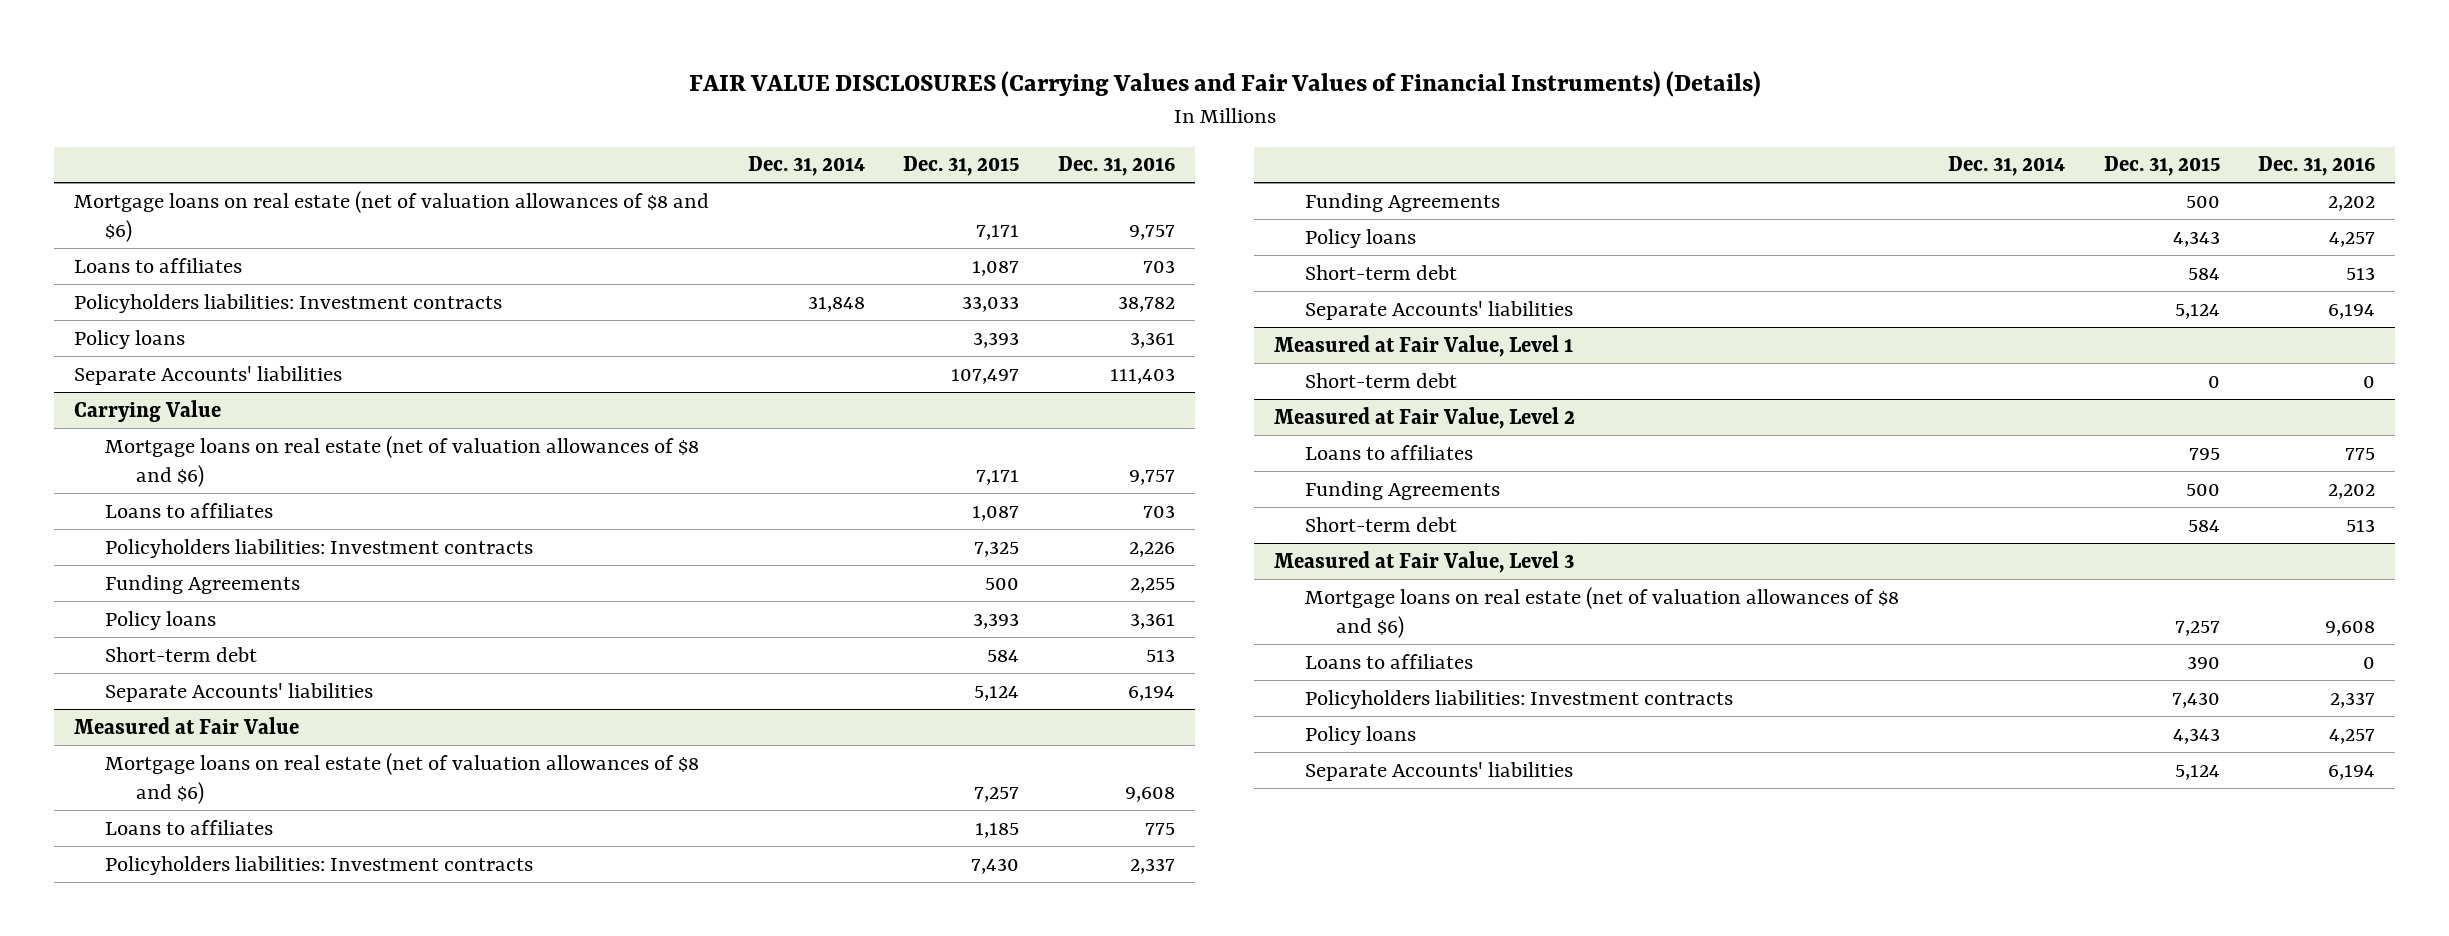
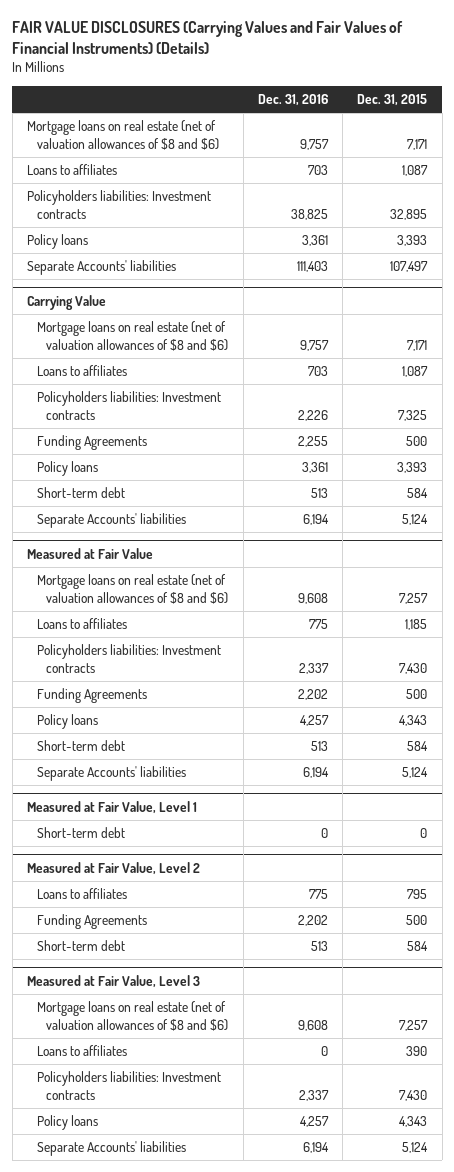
[747,156,865,177] Dec. 31, 2014 -> none
[962,295,1020,312] 33,033 -> [390,208,428,220] 32,895
[1118,295,1176,312] 38,782 -> [290,208,328,220] 38,825

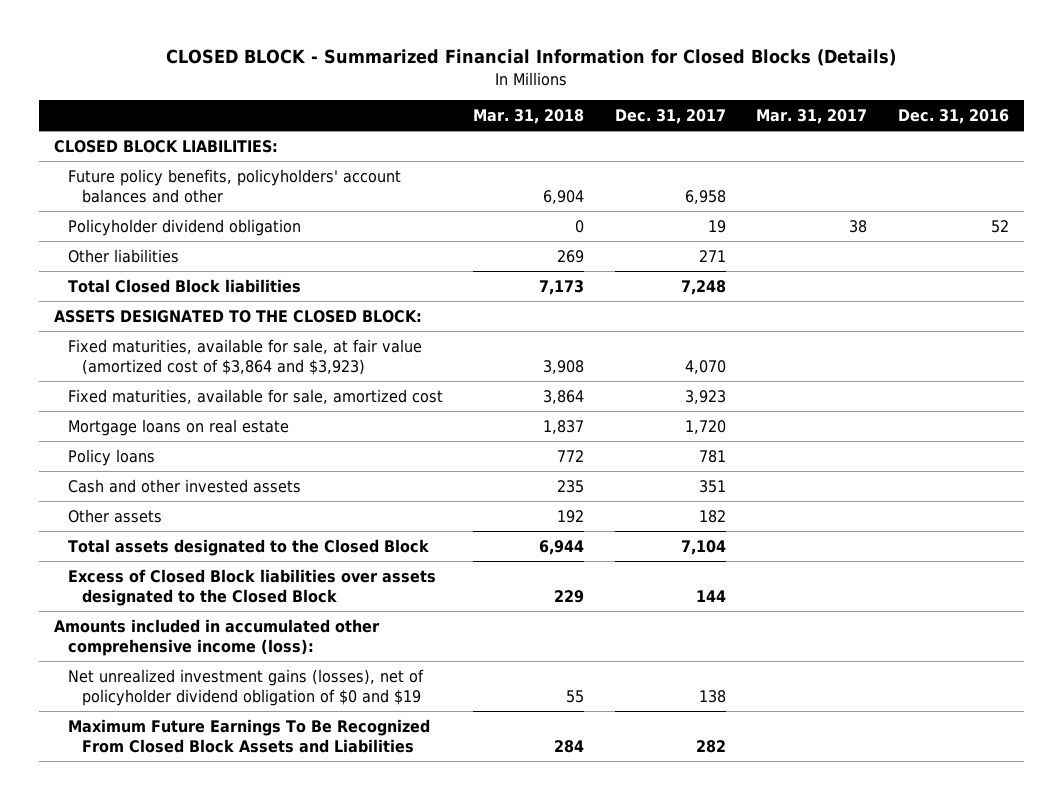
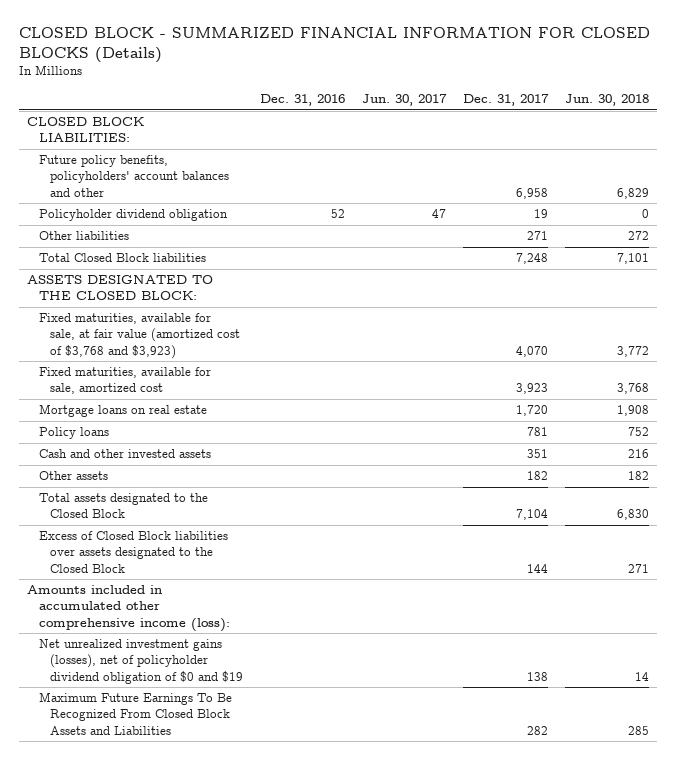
[166,49,897,67] CLOSED BLOCK - Summarized Financial Information for Closed Blocks (Details) -> [18,27,650,63] CLOSED BLOCK - SUMMARIZED FINANCIAL INFORMATION FOR CLOSED BLOCKS (Details)
[473,109,585,125] Mar. 31, 2018 -> none
[756,109,868,125] Mar. 31, 2017 -> none
none -> [362,93,448,106] Jun. 30, 2017
none -> [564,93,649,106] Jun. 30, 2018
[68,338,423,375] Fixed maturities, available for sale, at fair value (amortized cost of $3,864 and $3,923) -> [38,313,241,359] Fixed maturities, available for sale, at fair value (amortized cost of $3,768 and $3,923)

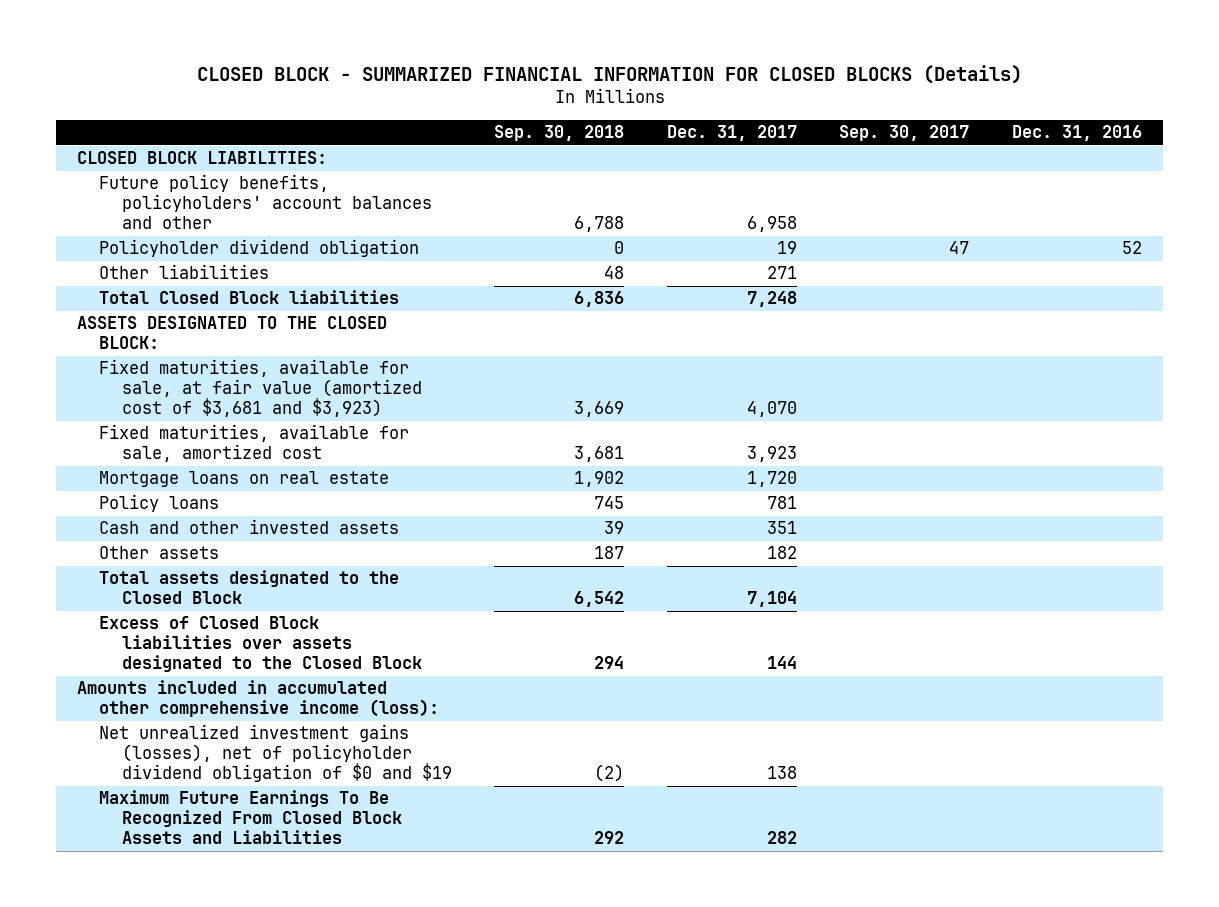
[362,93,448,106] Jun. 30, 2017 -> none
[564,93,649,106] Jun. 30, 2018 -> none
none -> [494,125,625,142] Sep. 30, 2018
none -> [839,125,970,142] Sep. 30, 2017
[38,313,241,359] Fixed maturities, available for sale, at fair value (amortized cost of $3,768 and $3,923) -> [99,359,422,417] Fixed maturities, available for sale, at fair value (amortized cost of $3,681 and $3,923)

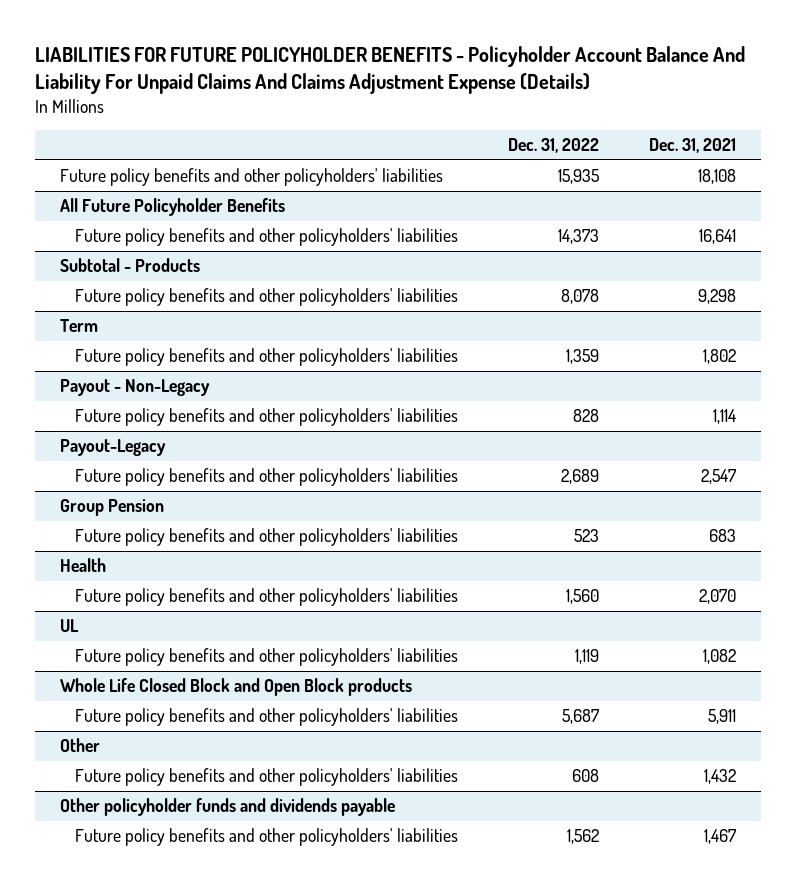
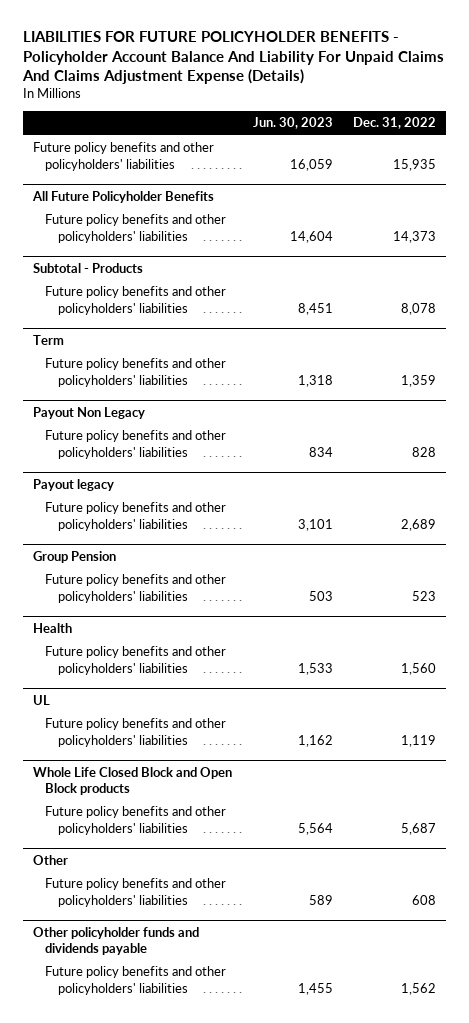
[648,138,736,154] Dec. 31, 2021 -> none
none -> [252,117,333,130] Jun. 30, 2023
[60,379,211,397] Payout - Non-Legacy -> [32,406,145,419] Payout Non Legacy
[60,439,167,457] Payout-Legacy -> [32,478,114,491] Payout legacy

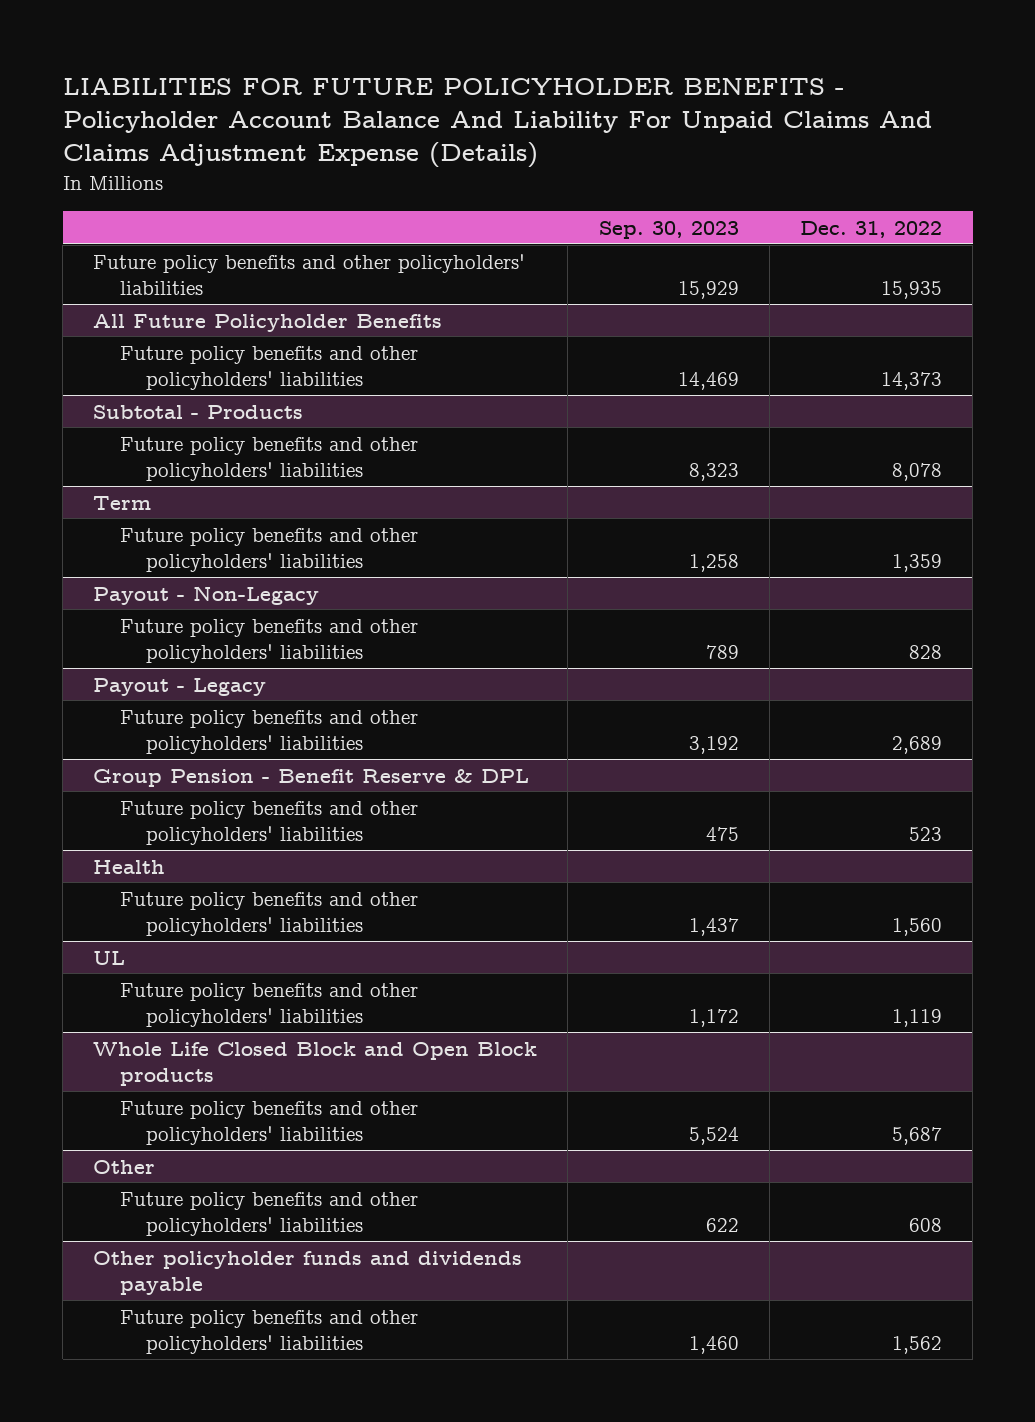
[252,117,333,130] Jun. 30, 2023 -> none
none -> [598,220,739,239] Sep. 30, 2023
[32,406,145,419] Payout Non Legacy -> [93,585,320,605] Payout - Non-Legacy
[32,478,114,491] Payout legacy -> [93,677,267,696] Payout - Legacy
[32,550,116,563] Group Pension -> [93,768,530,787] Group Pension - Benefit Reserve & DPL

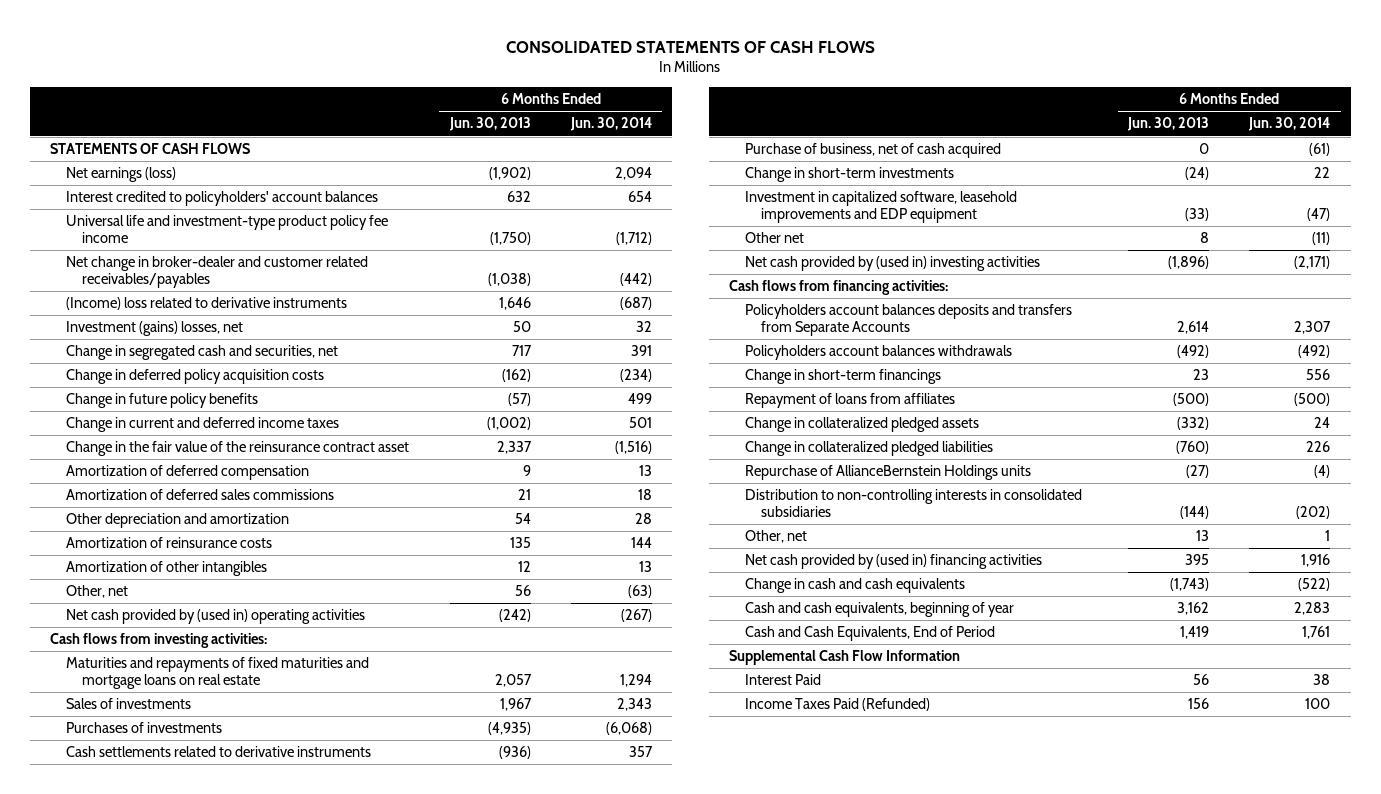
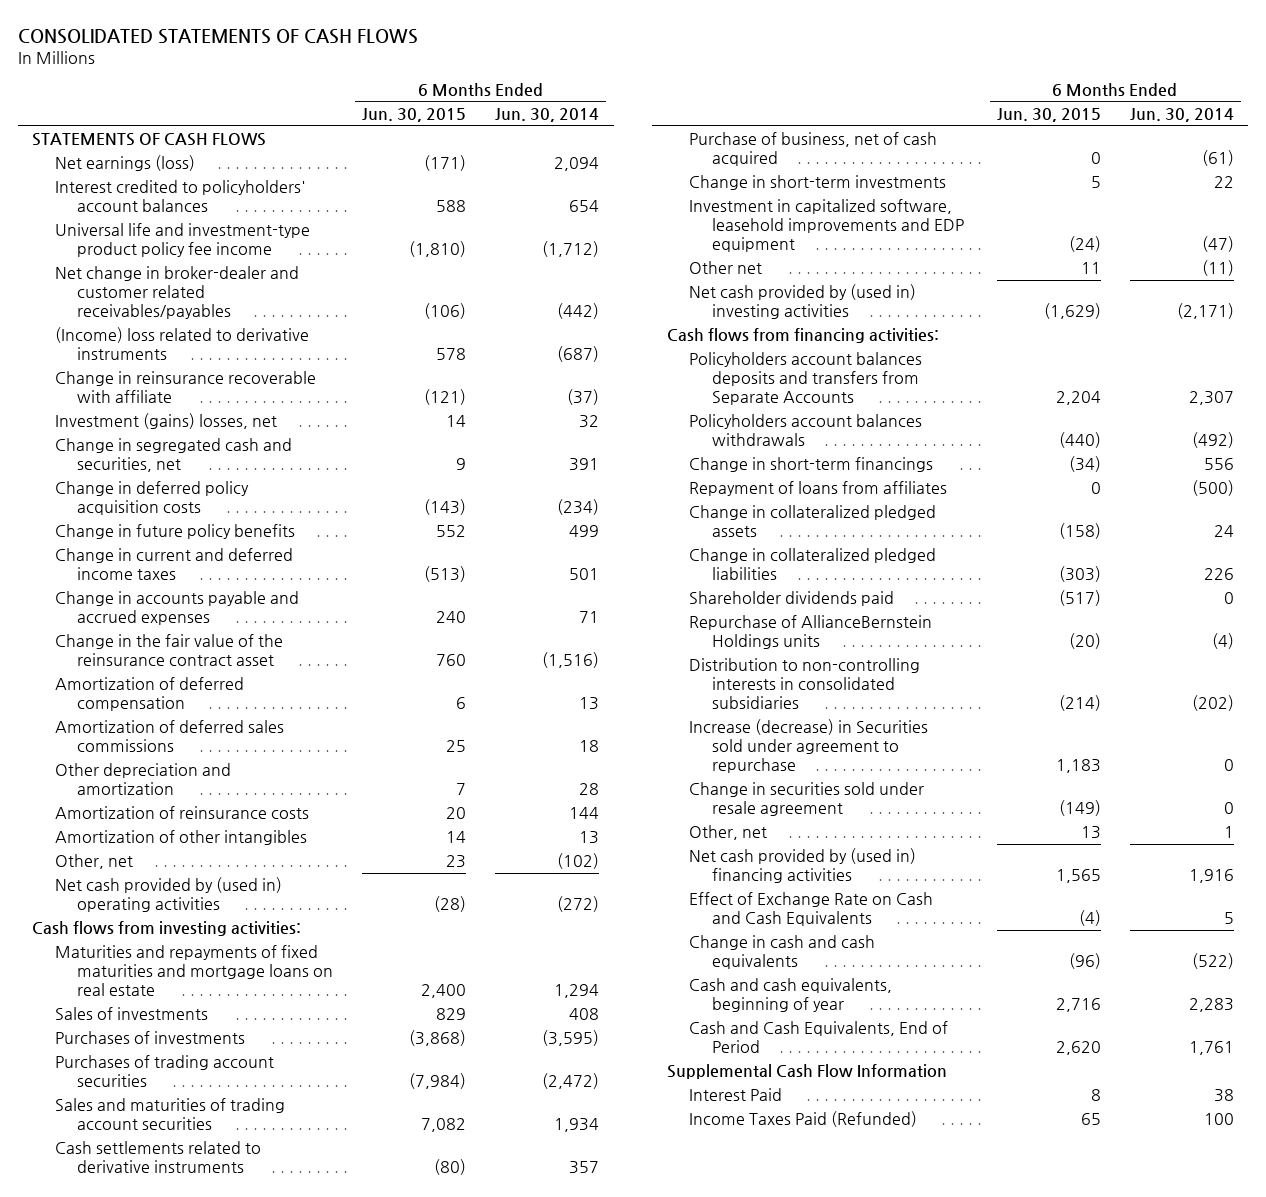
[448,117,531,132] Jun. 30, 2013 -> none
none -> [362,108,467,123] Jun. 30, 2015
none -> [54,371,316,404] Change in reinsurance recoverable with affiliate
none -> [54,591,299,626] Change in accounts payable and accrued expenses
[627,585,652,599] (63) -> [557,853,600,870] (102)
[620,609,652,623] (267) -> [557,896,600,913] (272)
[616,698,652,712] 2,343 -> [569,1008,600,1021] 408
[605,722,652,736] (6,068) -> [542,1030,600,1047] (3,595)
none -> [54,1055,274,1088] Purchases of trading account securities
none -> [54,1098,285,1131] Sales and maturities of trading account securities
none -> [689,591,895,607] Shareholder dividends paid
none -> [689,719,929,774] Increase (decrease) in Securities sold under agreement to repurchase
none -> [689,782,925,817] Change in securities sold under resale agreement
none -> [689,892,934,927] Effect of Exchange Rate on Cash and Cash Equivalents

